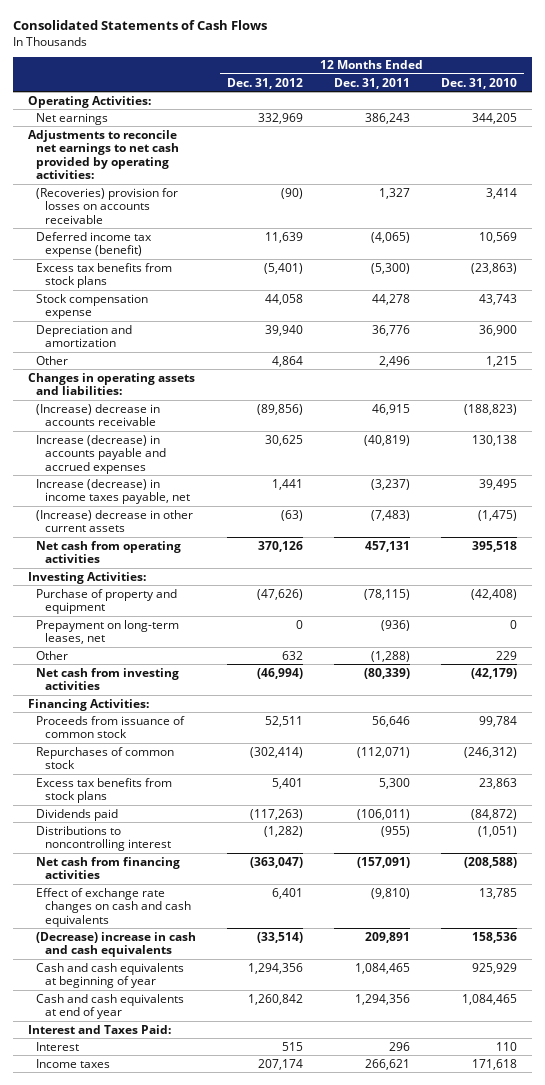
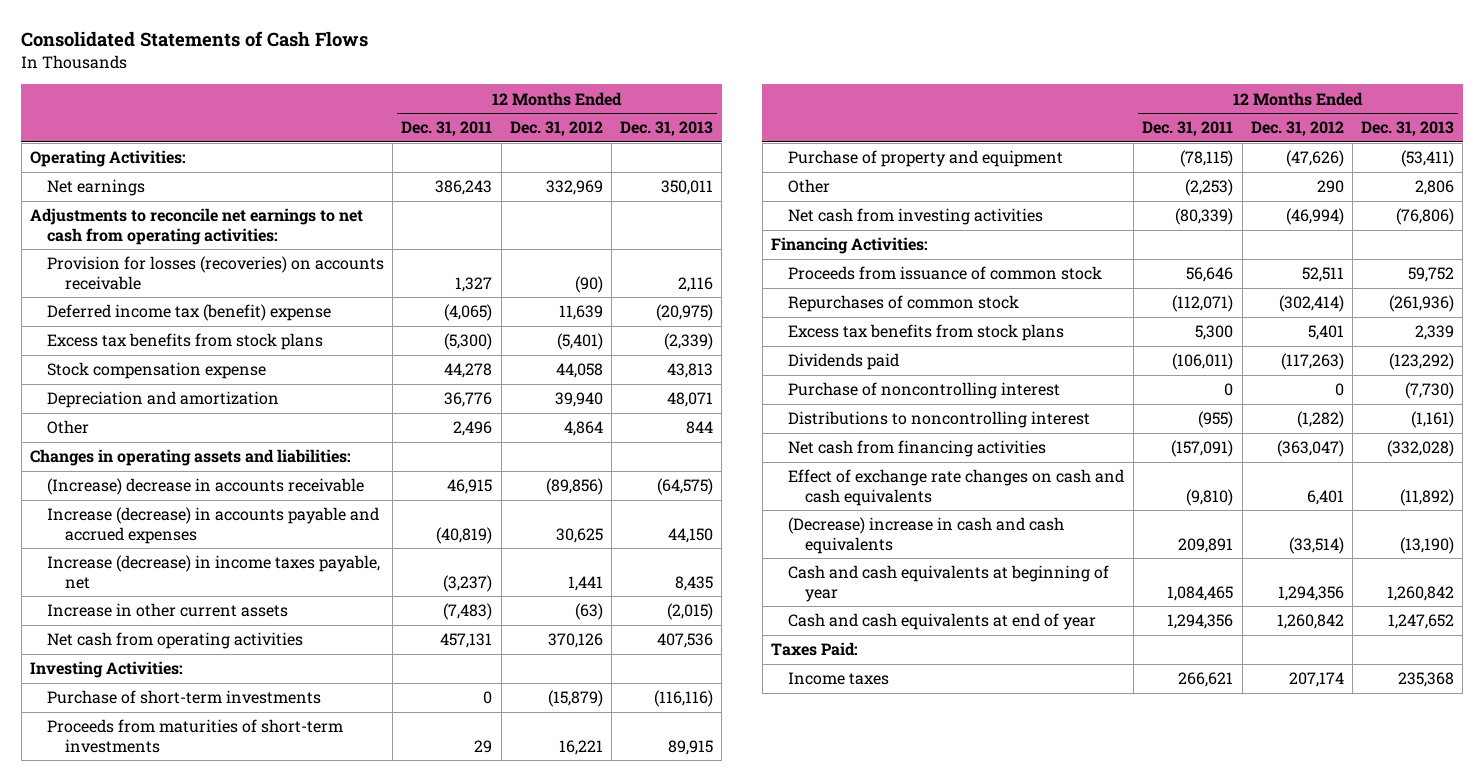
[440,77,517,89] Dec. 31, 2010 -> none
none -> [619,121,713,137] Dec. 31, 2013
[28,129,180,180] Adjustments to reconcile net earnings to net cash provided by operating activities: -> [29,208,363,245] Adjustments to reconcile net earnings to net cash from operating activities:
[36,187,179,224] (Recoveries) provision for losses on accounts receivable -> [47,256,385,290] Provision for losses (recoveries) on accounts receivable
[36,231,153,258] Deferred income tax expense (benefit) -> [47,304,332,322] Deferred income tax (benefit) expense
[36,509,194,533] (Increase) decrease in other current assets -> [47,603,289,618] Increase in other current assets
none -> [47,690,322,705] Purchase of short-term investments
none -> [47,719,344,753] Proceeds from maturities of short-term investments
[36,619,180,645] Prepayment on long-term leases, net -> none
[282,650,304,660] 632 -> [1316,180,1344,194] 290
[370,650,410,662] (1,288) -> [1185,179,1234,197] (2,253)
none -> [788,382,1061,400] Purchase of noncontrolling interest
[36,1041,80,1051] Interest -> none
[28,1024,172,1034] Interest and Taxes Paid: -> [770,642,858,657] Taxes Paid:

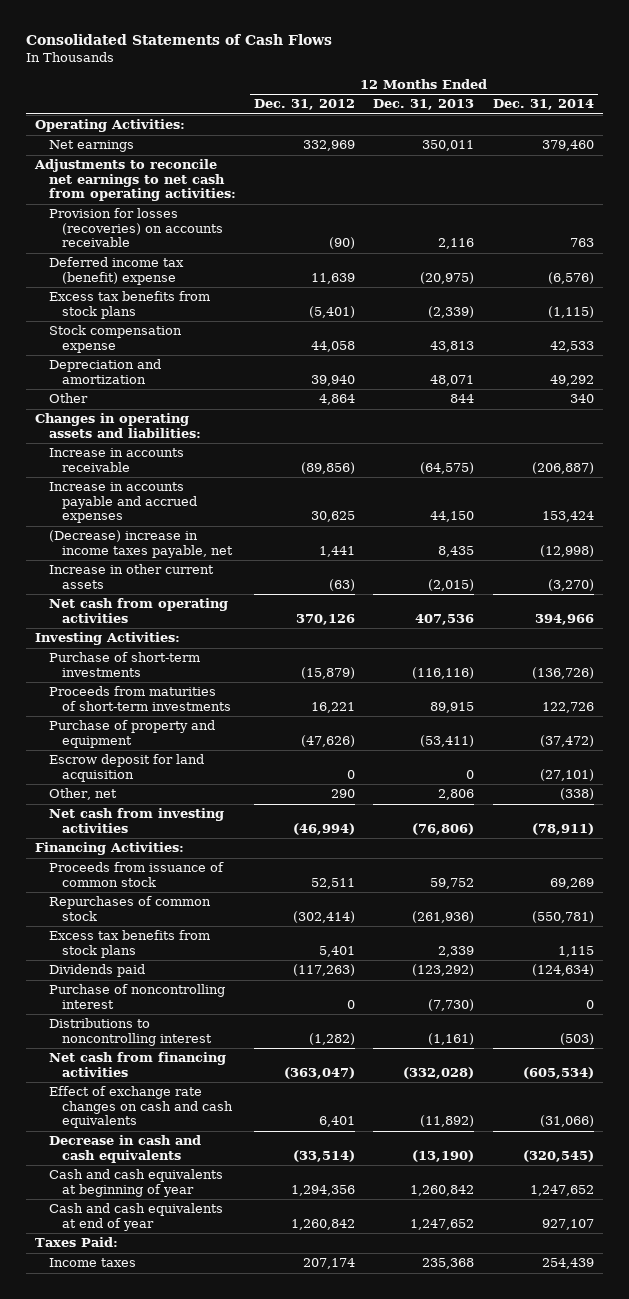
[401,121,493,137] Dec. 31, 2011 -> none
none -> [492,99,594,111] Dec. 31, 2014
[47,478,365,496] (Increase) decrease in accounts receivable -> [48,448,184,472] Increase in accounts receivable
[47,507,380,544] Increase (decrease) in accounts payable and accrued expenses -> [48,482,198,524] Increase in accounts payable and accrued expenses
[47,555,381,589] Increase (decrease) in income taxes payable, net -> [48,530,234,558] (Decrease) increase in income taxes payable, net
none -> [48,754,204,782] Escrow deposit for land acquisition
[788,179,831,194] Other -> [48,788,117,801] Other, net
[788,517,1065,554] (Decrease) increase in cash and cash equivalents -> [48,1135,201,1163] Decrease in cash and cash equivalents

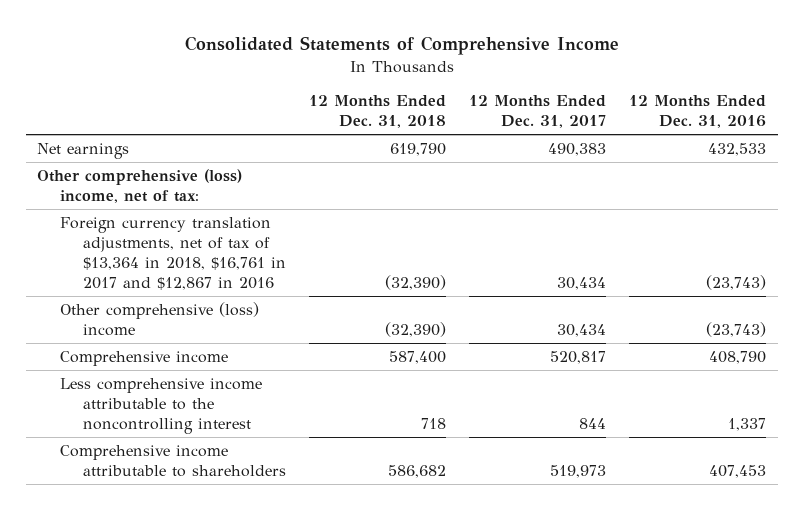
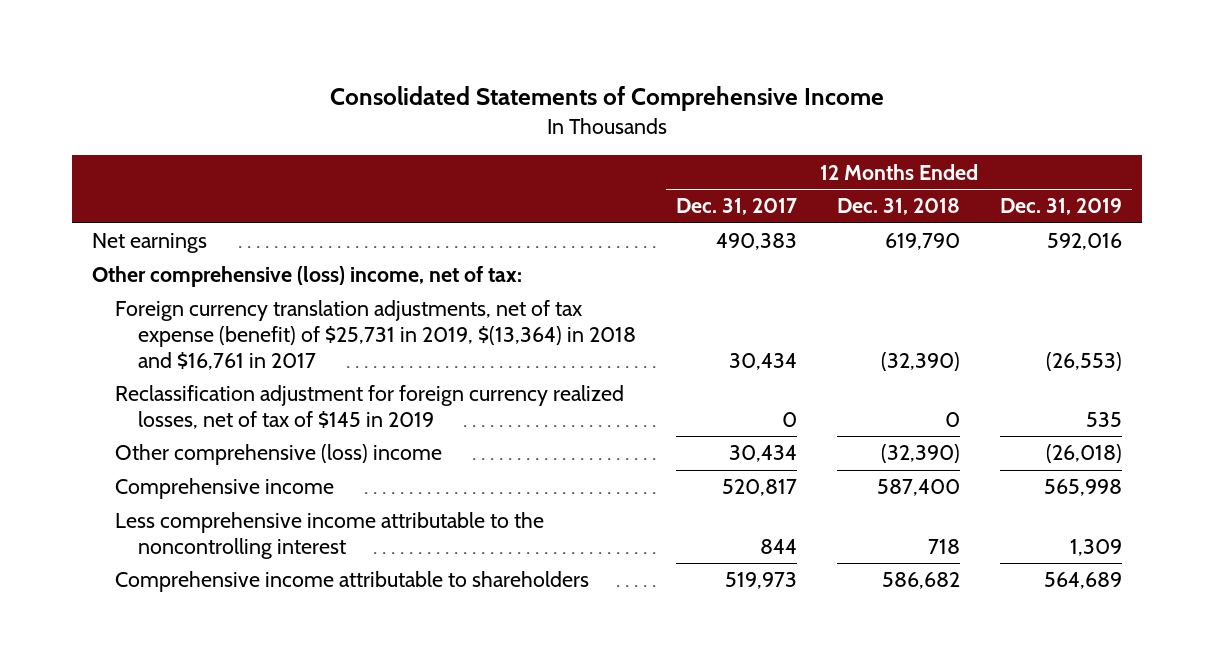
[629,95,767,129] 12 Months Ended Dec. 31, 2016 -> none
none -> [999,198,1122,216] Dec. 31, 2019
[60,216,287,290] Foreign currency translation adjustments, net of tax of $13,364 in 2018, $16,761 in 2017 and $12,867 in 2016 -> [114,300,636,370] Foreign currency translation adjustments, net of tax expense (benefit) of $25,731 in 2019, $(13,364) in 2018 and $16,761 in 2017
none -> [114,385,624,430] Reclassification adjustment for foreign currency realized losses, net of tax of $145 in 2019

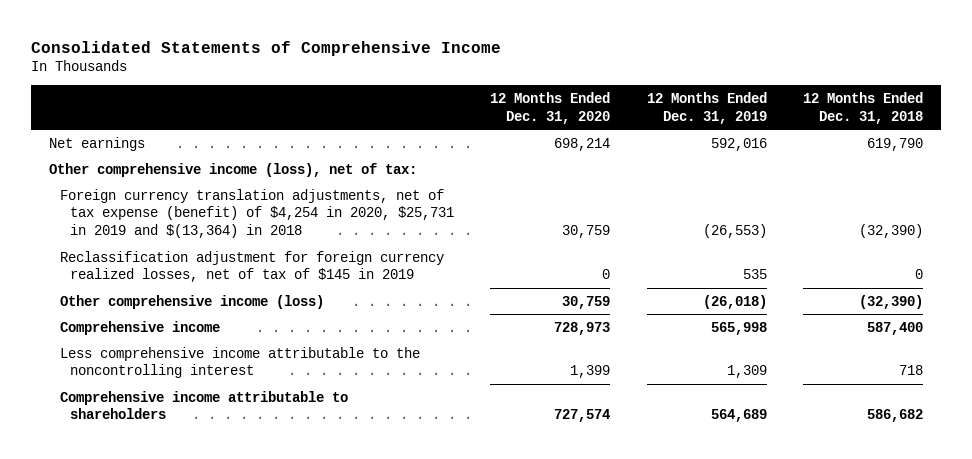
[675,198,797,216] Dec. 31, 2017 -> none
none -> [490,91,611,124] 12 Months Ended Dec. 31, 2020
[92,266,523,288] Other comprehensive (loss) income, net of tax: -> [49,162,418,177] Other comprehensive income (loss), net of tax:
[114,300,636,370] Foreign currency translation adjustments, net of tax expense (benefit) of $25,731 in 2019, $(13,364) in 2018 and $16,761 in 2017 -> [59,188,454,239] Foreign currency translation adjustments, net of tax expense (benefit) of $4,254 in 2020, $25,731 in 2019 and $(13,364) in 2018
[114,444,442,466] Other comprehensive (loss) income -> [59,294,324,309] Other comprehensive income (loss)

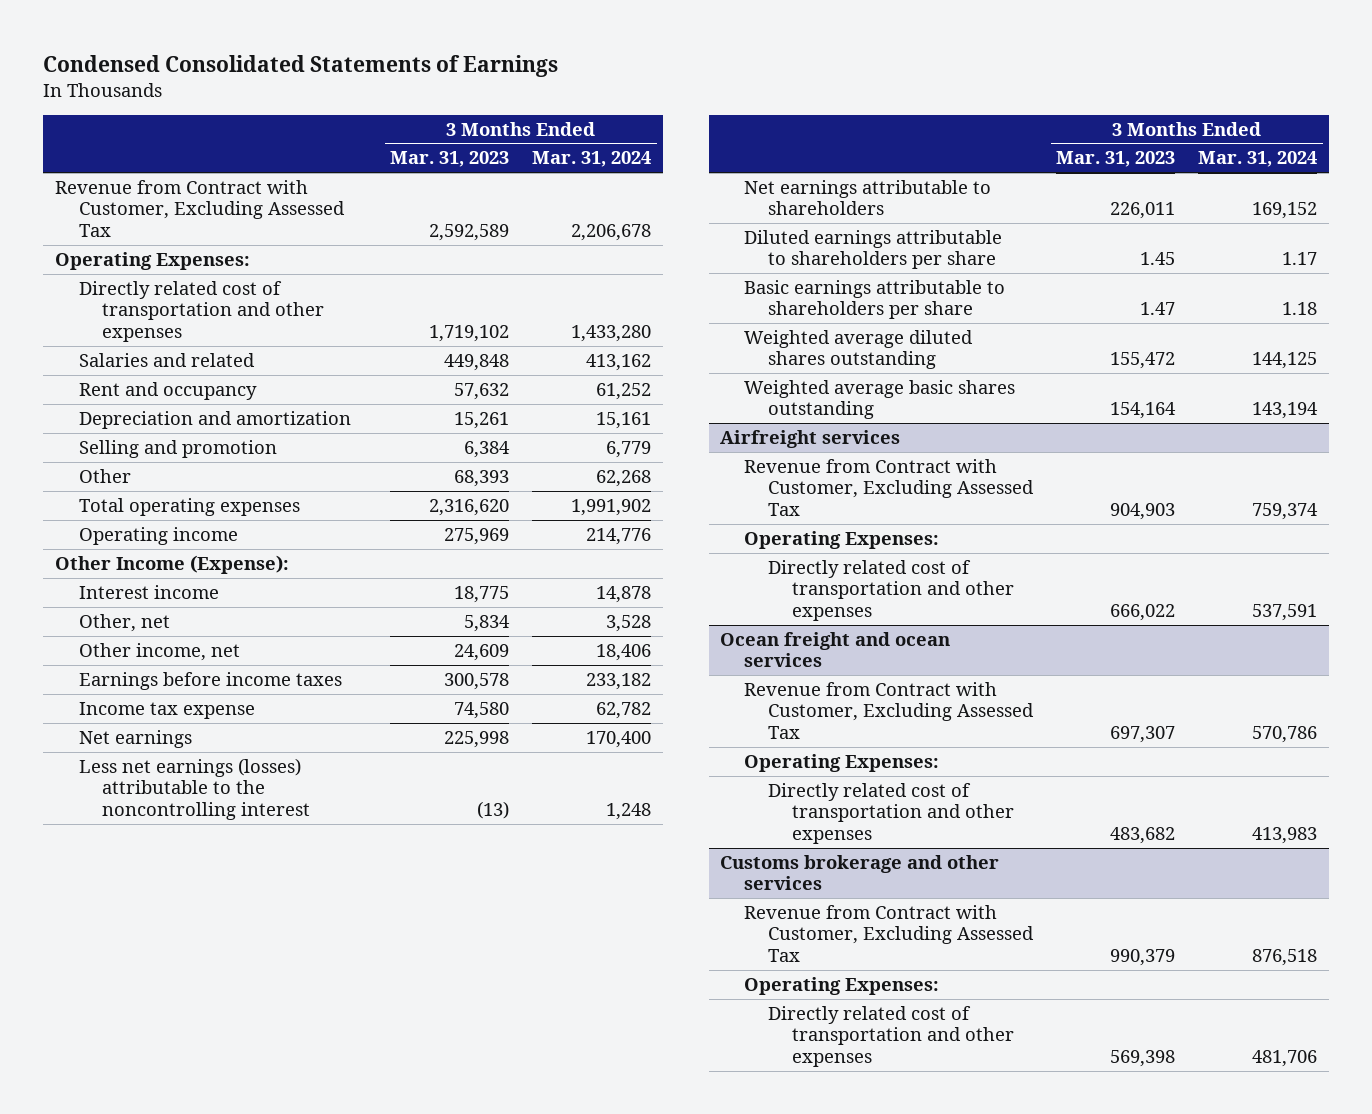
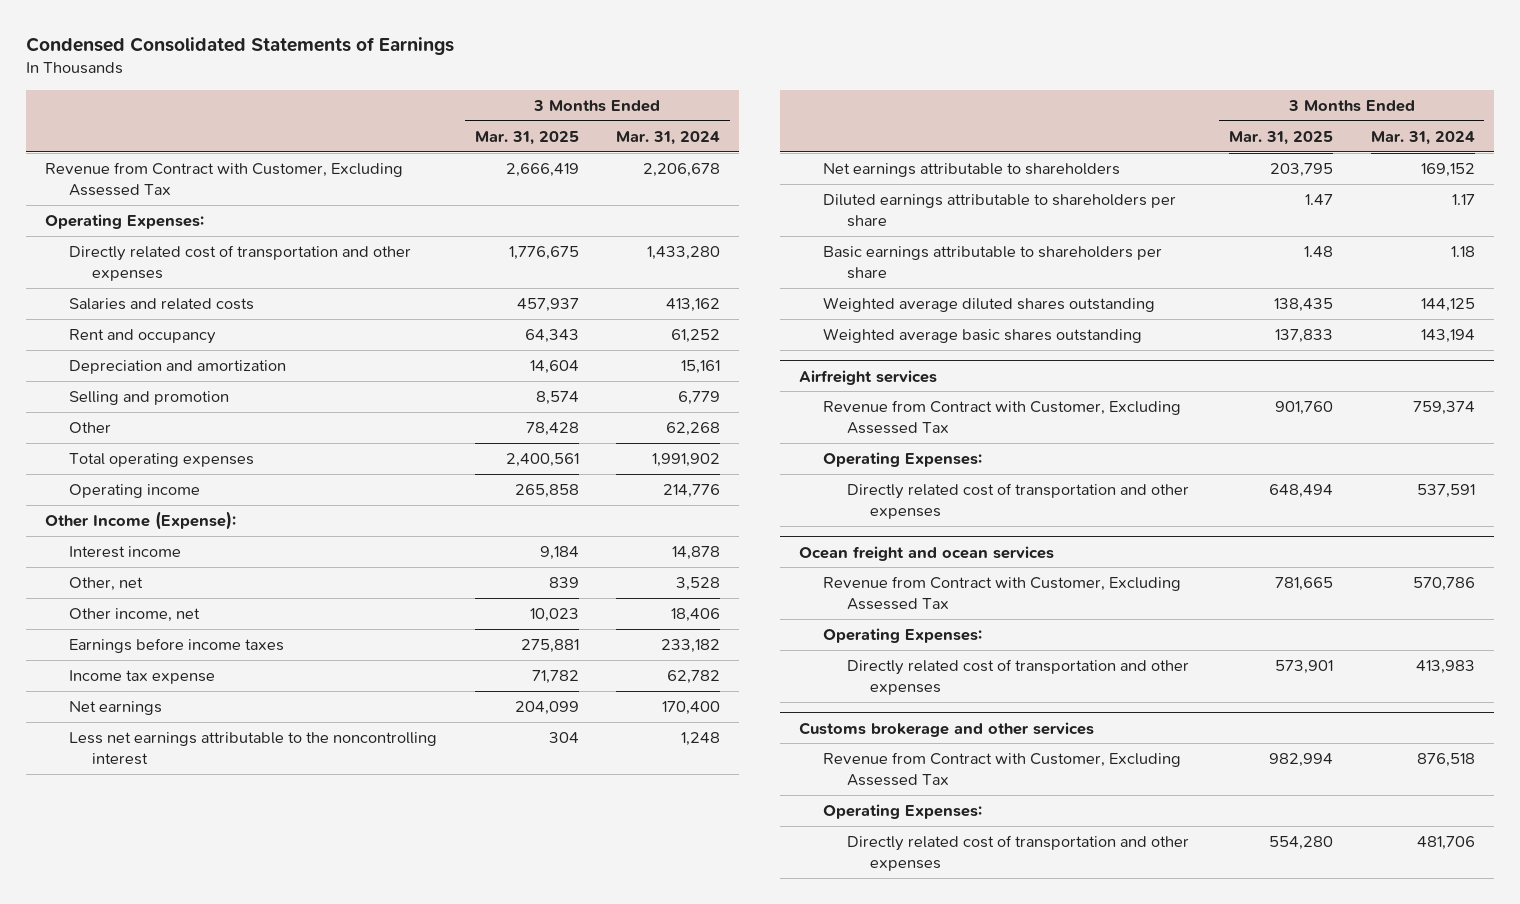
[390,151,510,168] Mar. 31, 2023 -> none
none -> [474,130,579,145] Mar. 31, 2025
[78,352,255,367] Salaries and related -> [68,298,254,311] Salaries and related costs
[78,757,311,820] Less net earnings (losses) attributable to the noncontrolling interest -> [68,732,437,766] Less net earnings attributable to the noncontrolling interest

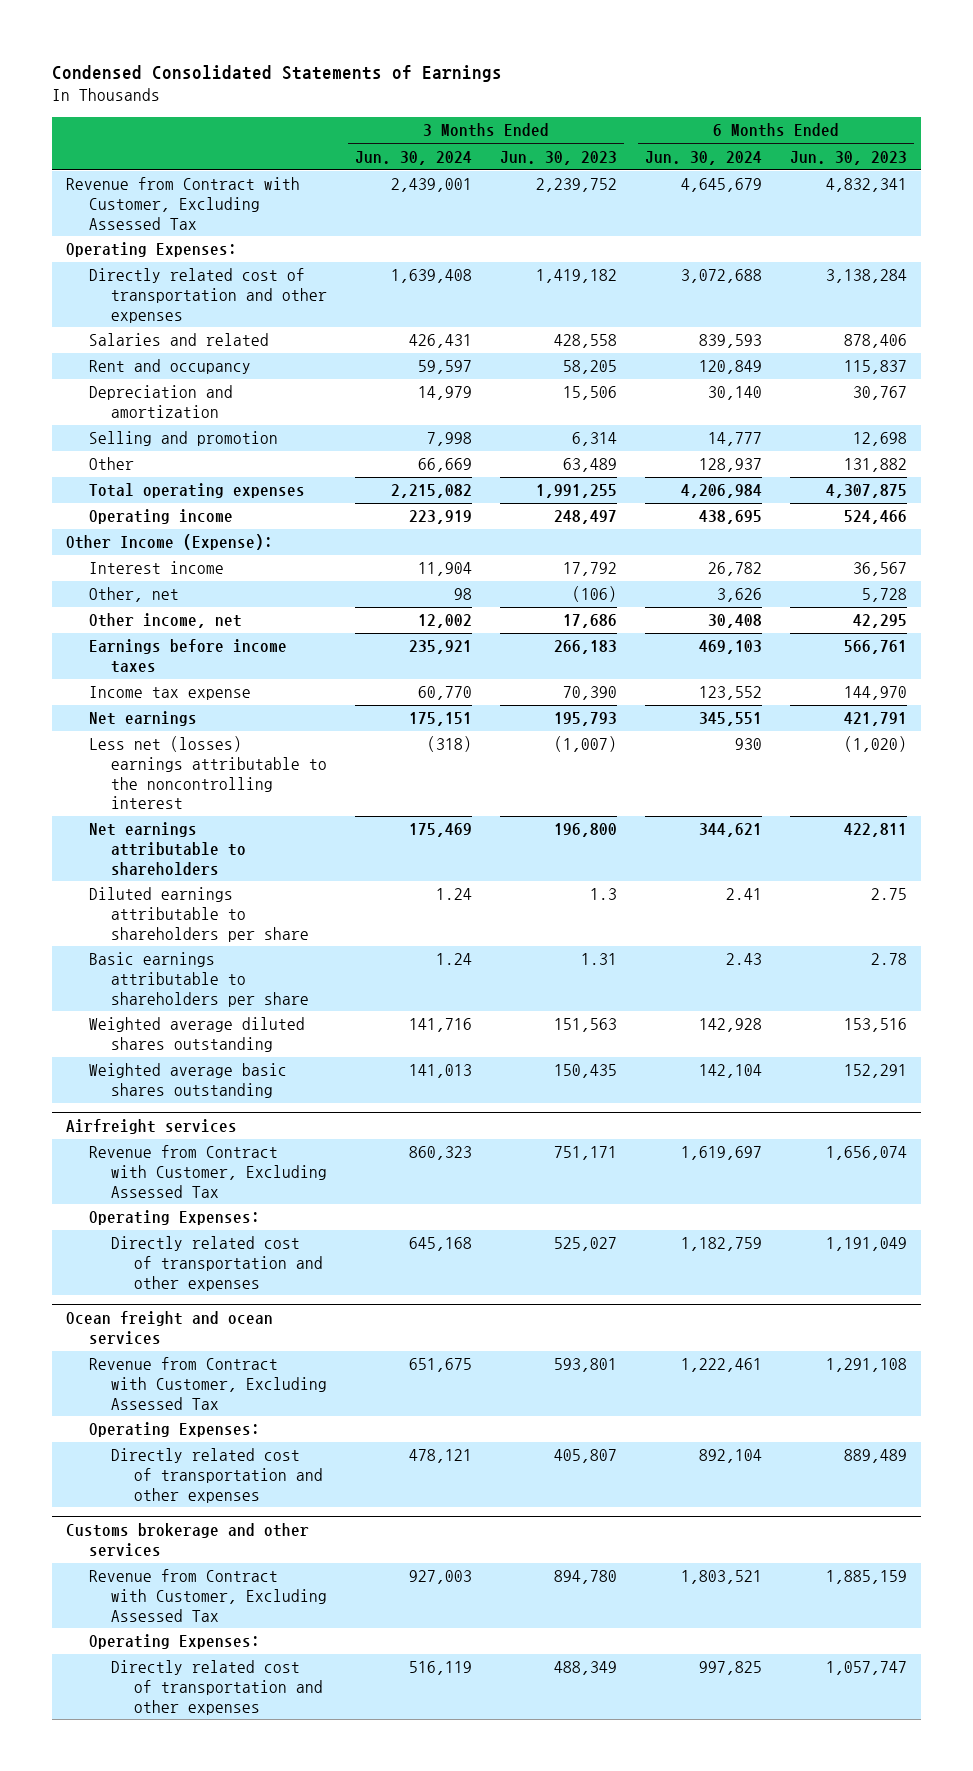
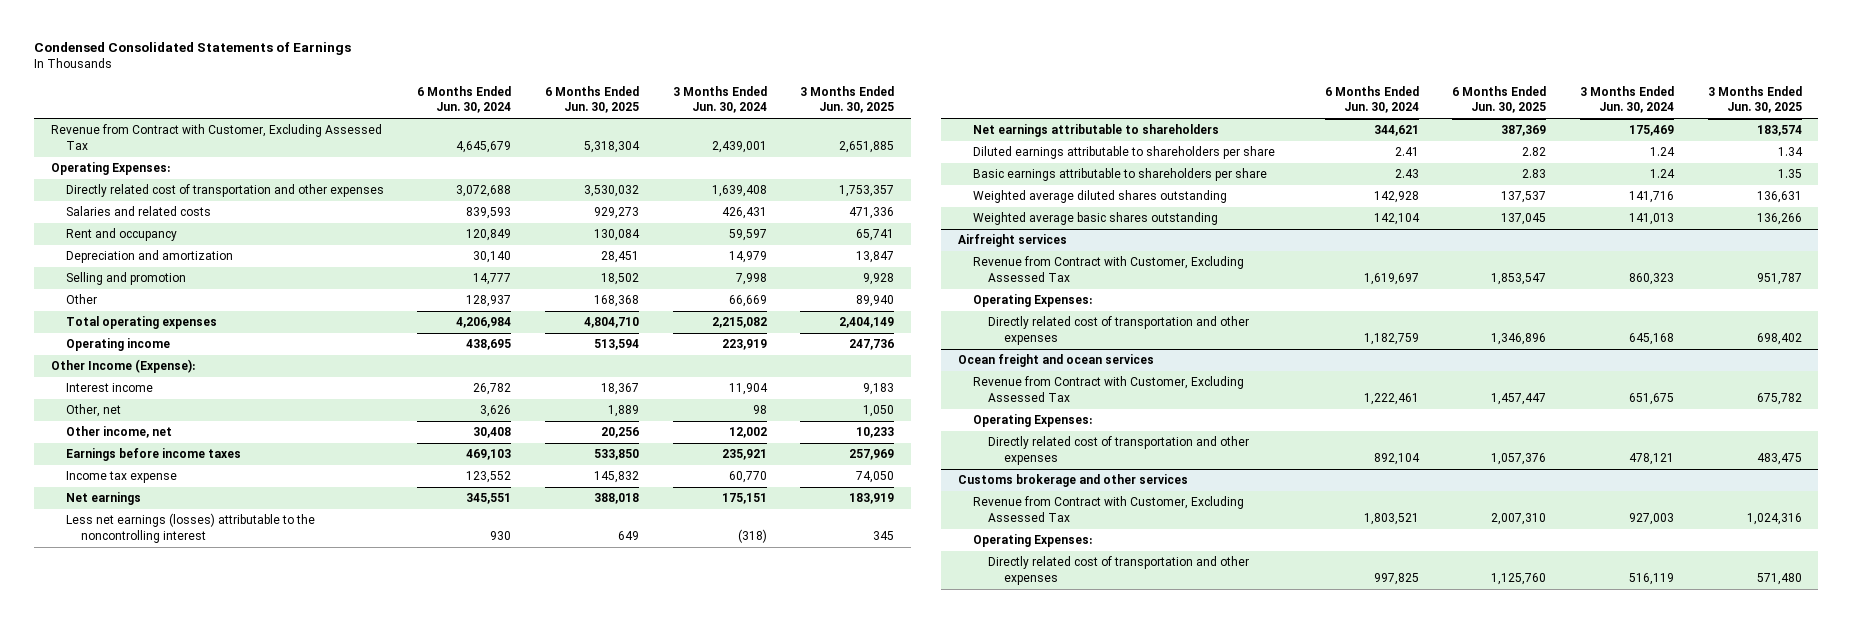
[500,150,618,165] Jun. 30, 2023 -> none
[790,150,908,165] Jun. 30, 2023 -> none
none -> [545,85,640,114] 6 Months Ended Jun. 30, 2025
none -> [800,85,895,114] 3 Months Ended Jun. 30, 2025
[88,333,269,347] Salaries and related -> [65,206,211,217] Salaries and related costs
[88,736,328,810] Less net (losses) earnings attributable to the noncontrolling interest -> [65,513,315,543] Less net earnings (losses) attributable to the noncontrolling interest

